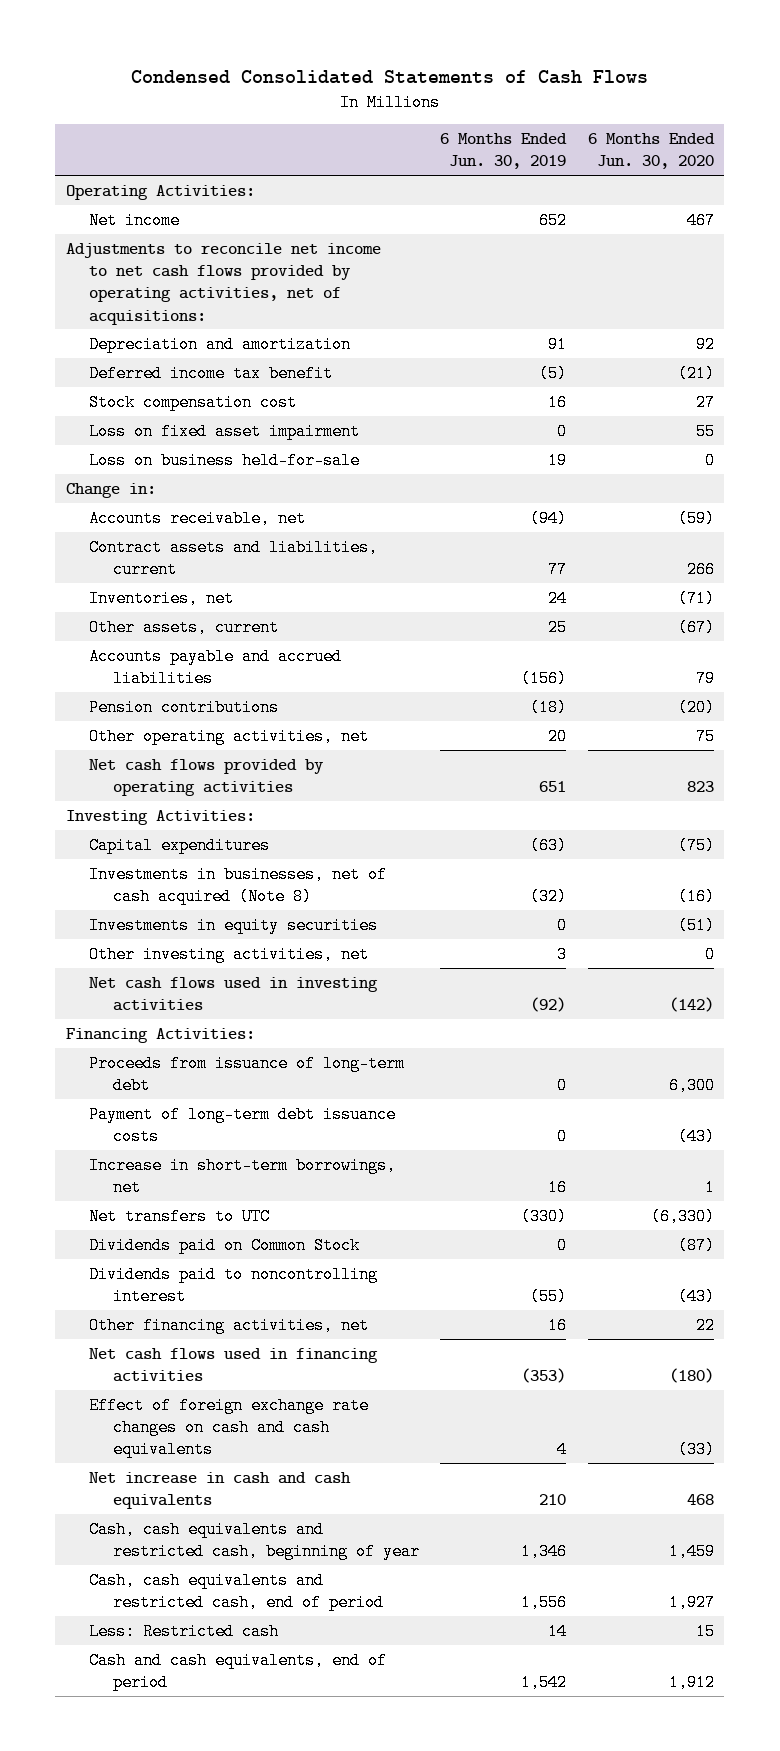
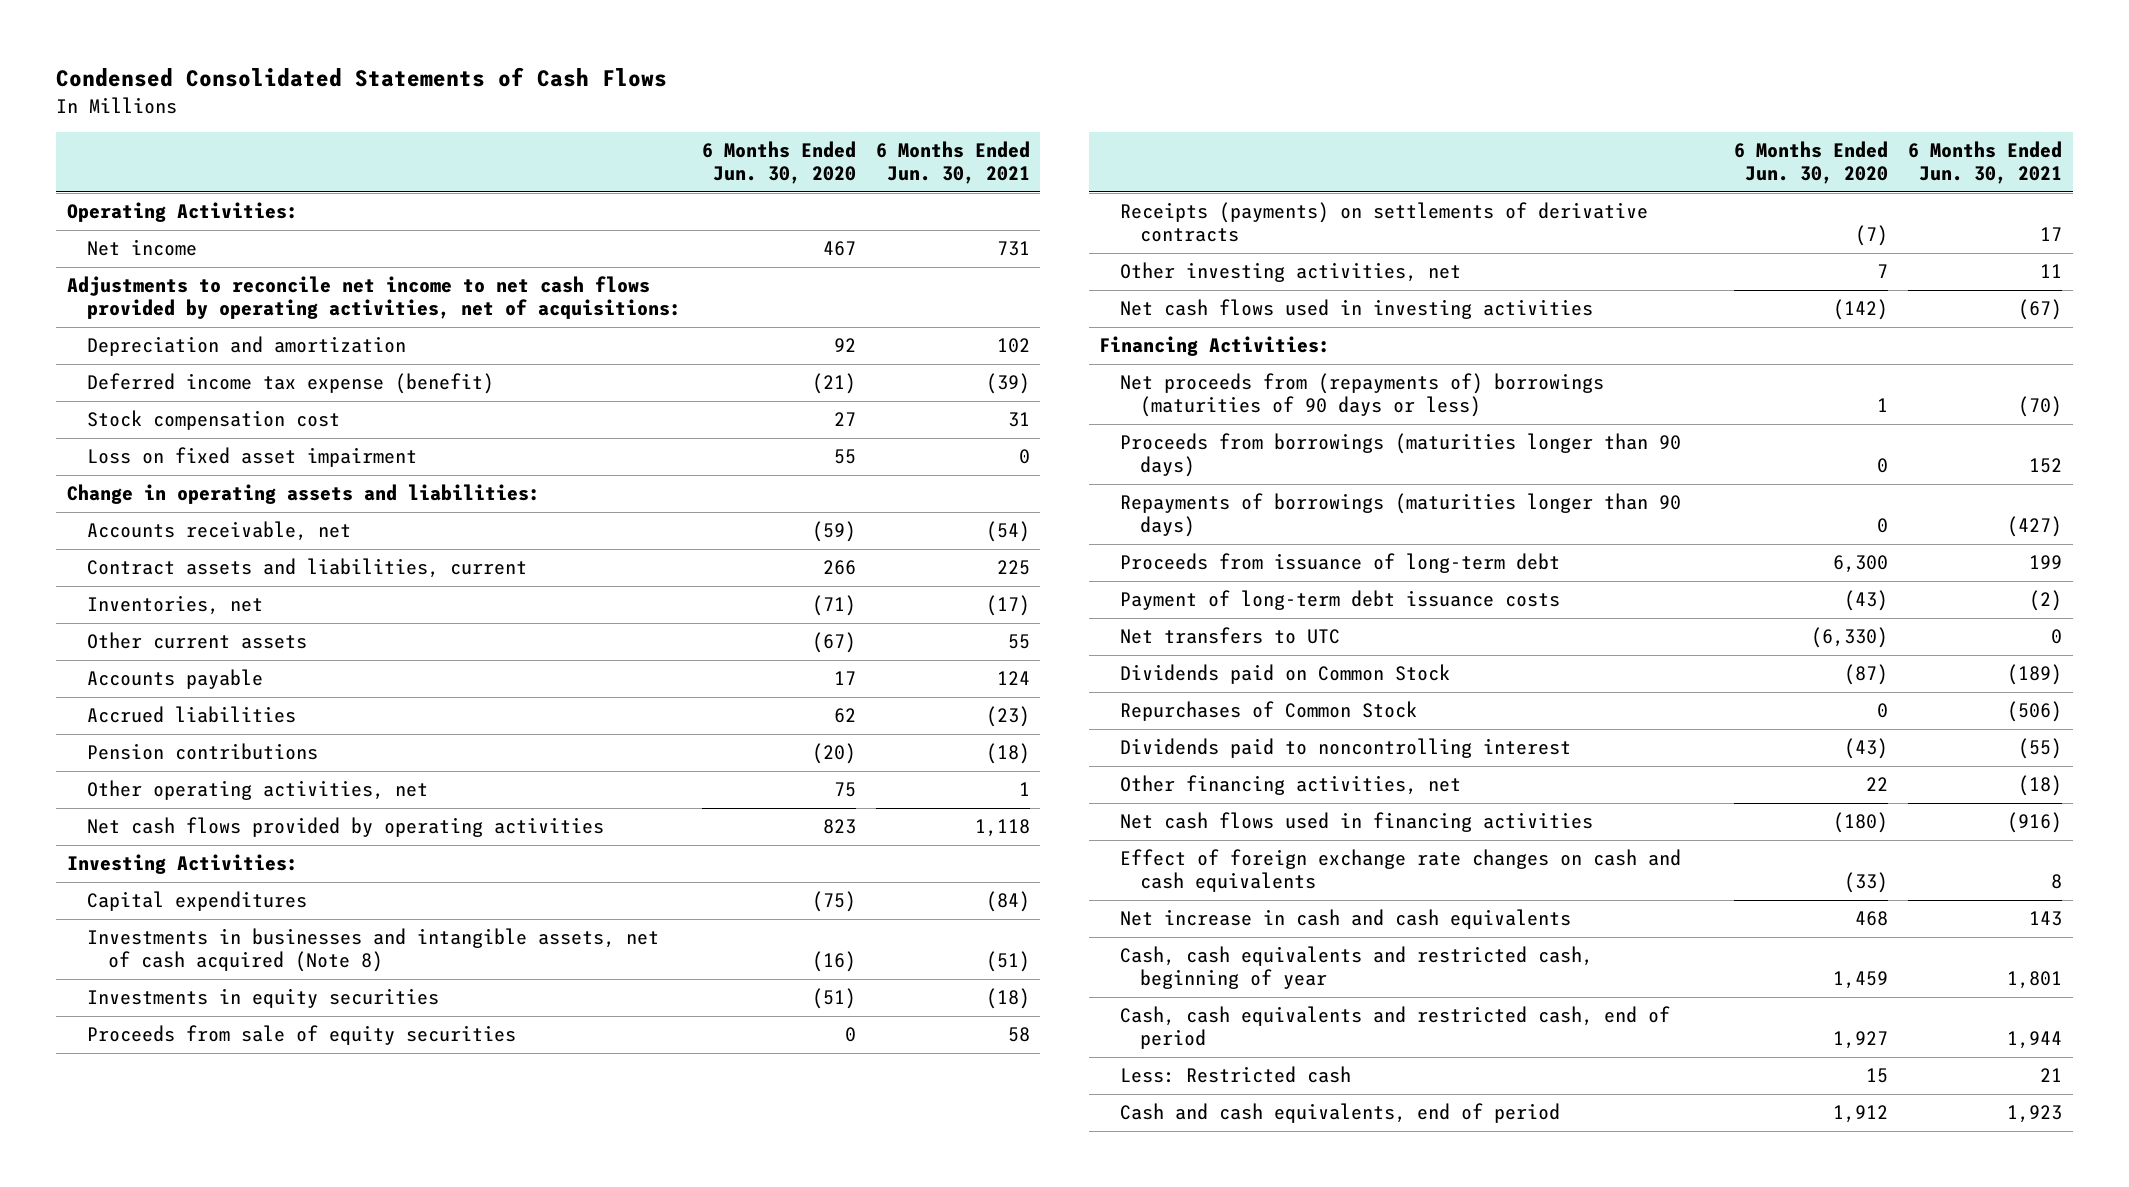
[440,132,568,170] 6 Months Ended Jun. 30, 2019 -> none
none -> [876,141,1031,184] 6 Months Ended Jun. 30, 2021
[89,364,334,382] Deferred income tax benefit -> [87,373,495,395] Deferred income tax expense (benefit)
[89,451,361,469] Loss on business held-for-sale -> none
[66,482,157,498] Change in: -> [66,484,540,505] Change in operating assets and liabilities:
[89,647,343,687] Accounts payable and accrued liabilities -> none
[89,618,280,636] Other assets, current -> [87,632,308,650] Other current assets
none -> [87,669,264,690] Accounts payable
none -> [87,706,297,724] Accrued liabilities
[89,865,388,905] Investments in businesses, net of cash acquired (Note 8) -> [87,928,660,972] Investments in businesses and intangible assets, net of cash acquired (Note 8)
none -> [87,1025,517,1046] Proceeds from sale of equity securities
none -> [1119,202,1648,242] Receipts (payments) on settlements of derivative contracts
[704,945,715,963] 0 -> [1876,264,1888,279] 7
none -> [1119,373,1604,417] Net proceeds from (repayments of) borrowings (maturities of 90 days or less)
none -> [1119,433,1681,477] Proceeds from borrowings (maturities longer than 90 days)
none -> [1119,493,1681,537] Repayments of borrowings (maturities longer than 90 days)
[89,1156,397,1196] Increase in short-term borrowings, net -> none
none -> [1119,701,1417,722] Repurchases of Common Stock

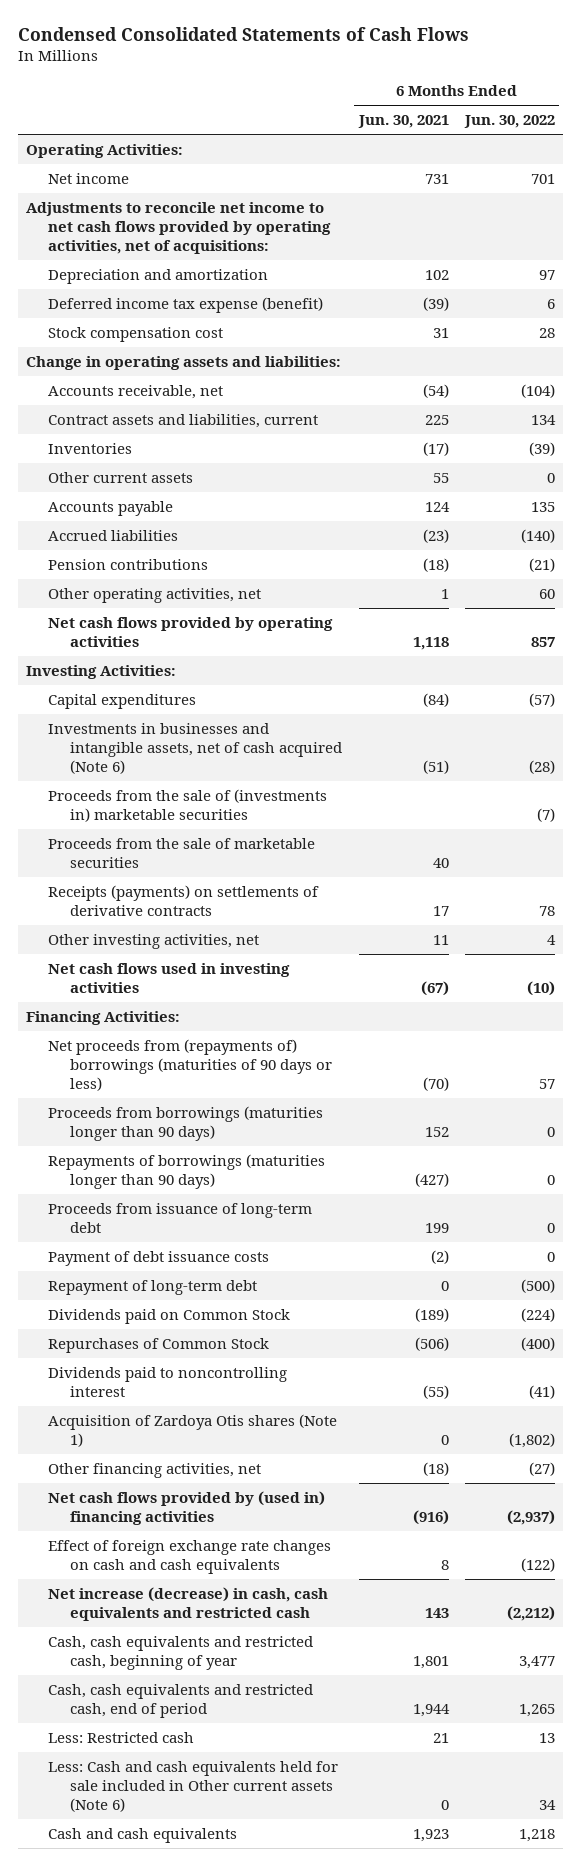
[701,141,856,184] 6 Months Ended Jun. 30, 2020 -> none
none -> [463,115,555,129] Jun. 30, 2022
[87,447,418,468] Loss on fixed asset impairment -> none
[87,595,264,616] Inventories, net -> [48,442,133,454] Inventories
[87,988,440,1009] Investments in equity securities -> none
[87,928,660,972] Investments in businesses and intangible assets, net of cash acquired (Note 8) -> [48,722,343,774] Investments in businesses and intangible assets, net of cash acquired (Note 6)
none -> [48,788,328,822] Proceeds from the sale of (investments in) marketable securities
[87,1025,517,1046] Proceeds from sale of equity securities -> [48,837,316,868] Proceeds from the sale of marketable securities
[1008,1027,1031,1043] 58 -> [432,857,449,868] 40
[1119,627,1340,645] Net transfers to UTC -> none
[1119,590,1560,611] Payment of long-term debt issuance costs -> [48,1250,270,1266] Payment of debt issuance costs
none -> [48,1279,258,1295] Repayment of long-term debt
none -> [48,1413,338,1447] Acquisition of Zardoya Otis shares (Note 1)
[1119,812,1593,833] Net cash flows used in financing activities -> [48,1490,326,1525] Net cash flows provided by (used in) financing activities
[1119,909,1571,930] Net increase in cash and cash equivalents -> [48,1586,329,1621] Net increase (decrease) in cash, cash equivalents and restricted cash
none -> [48,1760,339,1812] Less: Cash and cash equivalents held for sale included in Other current assets (Note 6)
[1119,1103,1560,1124] Cash and cash equivalents, end of period -> [48,1827,238,1843] Cash and cash equivalents

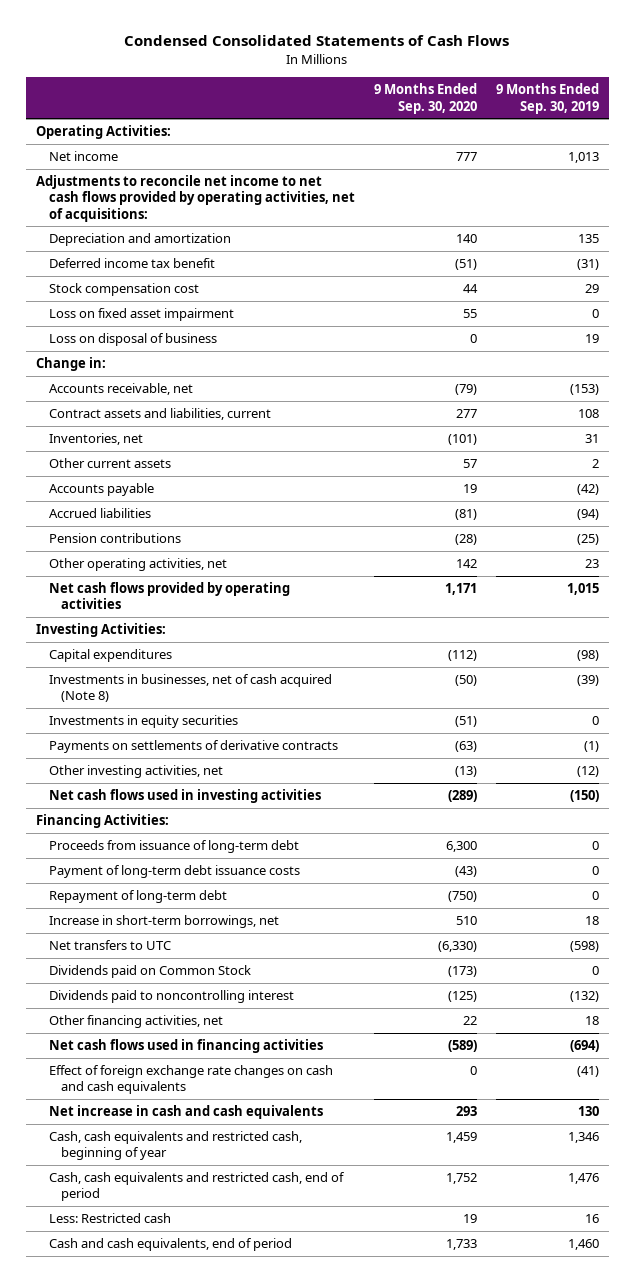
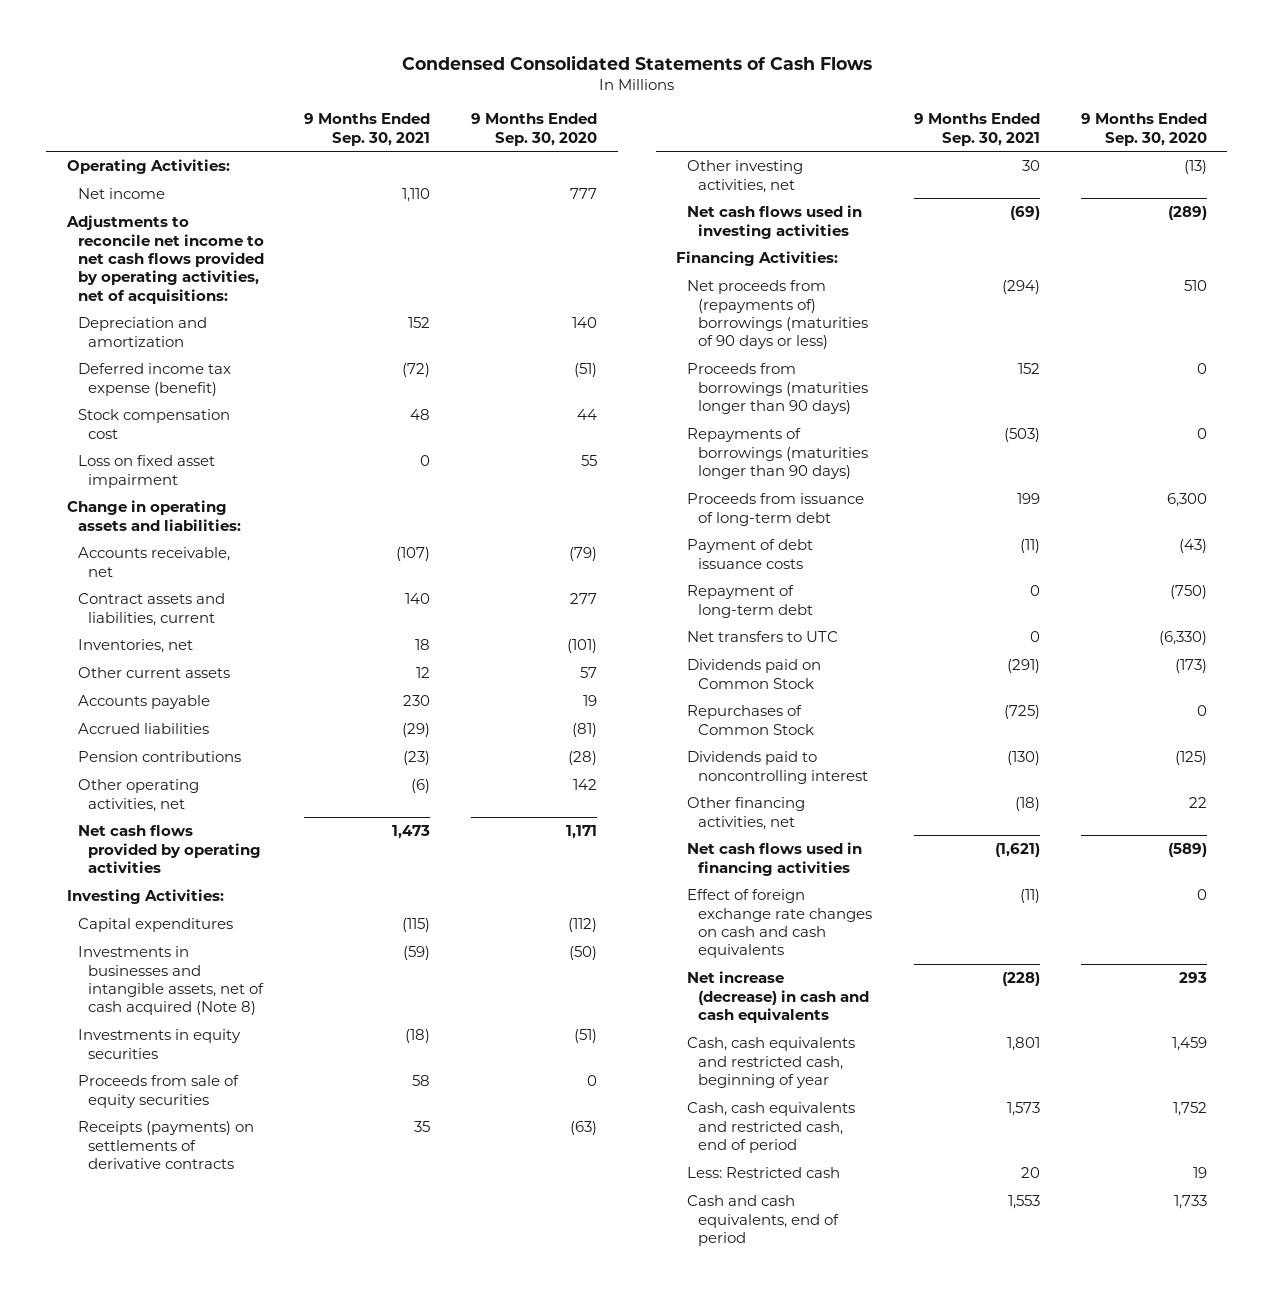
[496,83,600,114] 9 Months Ended Sep. 30, 2019 -> none
none -> [304,113,431,146] 9 Months Ended Sep. 30, 2021
[48,258,215,269] Deferred income tax benefit -> [77,363,231,396] Deferred income tax expense (benefit)
[48,333,217,347] Loss on disposal of business -> none
[35,357,106,372] Change in: -> [66,500,241,531] Change in operating assets and liabilities:
[48,674,332,703] Investments in businesses, net of cash acquired (Note 8) -> [77,946,265,1016] Investments in businesses and intangible assets, net of cash acquired (Note 8)
none -> [77,1075,239,1108] Proceeds from sale of equity securities
[48,740,338,754] Payments on settlements of derivative contracts -> [77,1121,254,1170] Receipts (payments) on settlements of derivative contracts
none -> [687,280,868,350] Net proceeds from (repayments of) borrowings (maturities of 90 days or less)
none -> [687,363,868,415] Proceeds from borrowings (maturities longer than 90 days)
none -> [687,428,868,480] Repayments of borrowings (maturities longer than 90 days)
[48,865,300,879] Payment of long-term debt issuance costs -> [687,539,814,569] Payment of debt issuance costs
[48,915,279,929] Increase in short-term borrowings, net -> none
none -> [687,705,814,735] Repurchases of Common Stock
[48,1105,323,1120] Net increase in cash and cash equivalents -> [687,971,869,1024] Net increase (decrease) in cash and cash equivalents

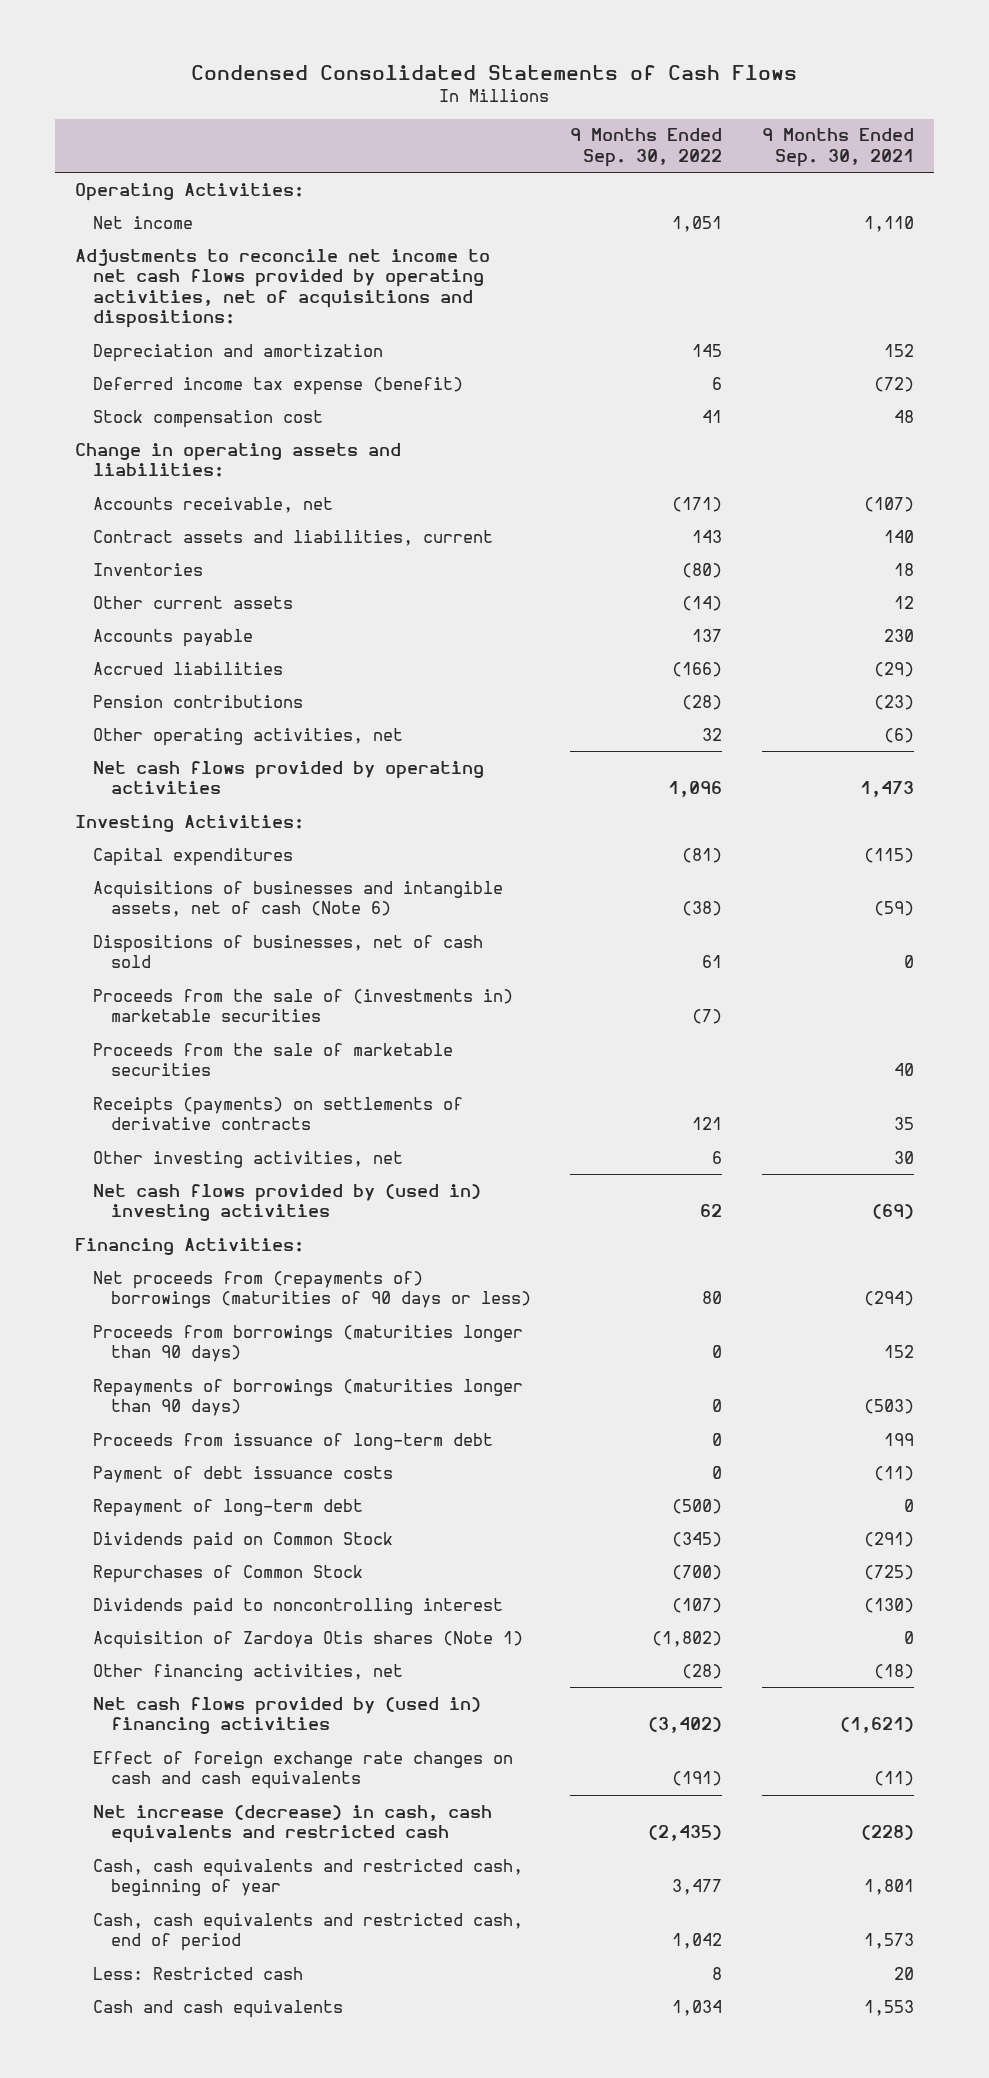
[471,113,598,146] 9 Months Ended Sep. 30, 2020 -> none
none -> [570,128,723,167] 9 Months Ended Sep. 30, 2022
[65,215,264,304] Adjustments to reconcile net income to net cash flows provided by operating activities, net of acquisitions: -> [74,248,490,329] Adjustments to reconcile net income to net cash flows provided by operating activities, net of acquisitions and dispositions:
[77,455,215,488] Loss on fixed asset impairment -> none
[77,639,193,654] Inventories, net -> [92,562,203,576] Inventories
[77,1029,241,1059] Investments in equity securities -> none
[77,946,265,1016] Investments in businesses and intangible assets, net of cash acquired (Note 8) -> [92,880,503,918] Acquisitions of businesses and intangible assets, net of cash (Note 6)
none -> [92,934,483,969] Dispositions of businesses, net of cash sold
none -> [92,988,513,1023] Proceeds from the sale of (investments in) marketable securities
[77,1075,239,1108] Proceeds from sale of equity securities -> [92,1042,453,1077] Proceeds from the sale of marketable securities
[412,1075,431,1087] 58 -> [894,1063,915,1077] 40
[687,205,863,239] Net cash flows used in investing activities -> [92,1183,481,1222] Net cash flows provided by (used in) investing activities
[687,631,839,643] Net transfers to UTC -> none
none -> [92,1630,523,1649] Acquisition of Zardoya Otis shares (Note 1)
[687,842,863,876] Net cash flows used in financing activities -> [92,1696,481,1735] Net cash flows provided by (used in) financing activities
[687,971,869,1024] Net increase (decrease) in cash and cash equivalents -> [92,1804,492,1844] Net increase (decrease) in cash, cash equivalents and restricted cash
[687,1195,839,1247] Cash and cash equivalents, end of period -> [92,1999,343,2018] Cash and cash equivalents

